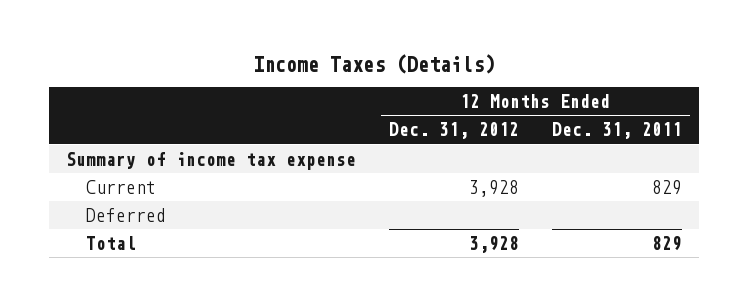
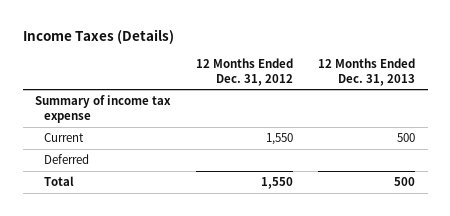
[551,122,682,140] Dec. 31, 2011 -> none
none -> [317,57,415,86] 12 Months Ended Dec. 31, 2013
[468,179,519,197] 3,928 -> [265,133,293,146] 1,550
[468,235,519,253] 3,928 -> [260,177,293,190] 1,550

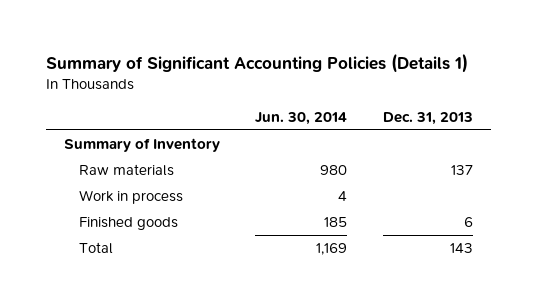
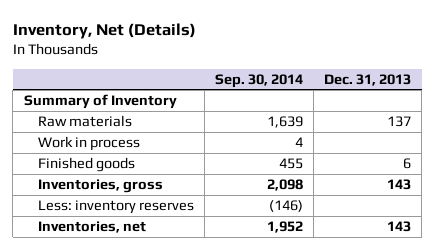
[45,52,468,73] Summary of Significant Accounting Policies (Details 1) -> [12,23,196,40] Inventory, Net (Details)
[255,111,348,125] Jun. 30, 2014 -> none
none -> [215,73,304,88] Sep. 30, 2014
[79,242,114,255] Total -> [37,179,163,194] Inventories, gross
none -> [37,200,194,215] Less: inventory reserves
none -> [37,221,146,234] Inventories, net

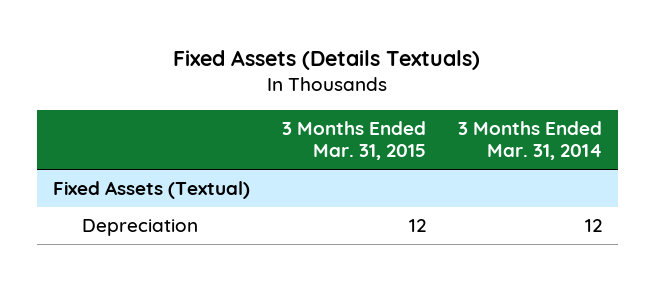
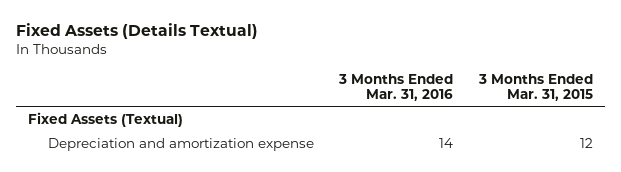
[173,49,481,70] Fixed Assets (Details Textuals) -> [15,23,258,40] Fixed Assets (Details Textual)
[458,121,603,161] 3 Months Ended Mar. 31, 2014 -> none
none -> [338,74,454,102] 3 Months Ended Mar. 31, 2016
[81,218,198,236] Depreciation -> [47,138,314,152] Depreciation and amortization expense

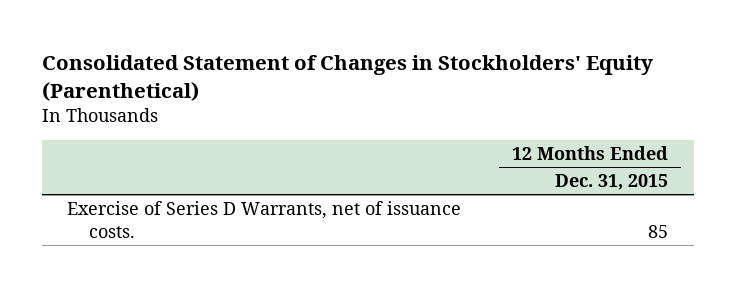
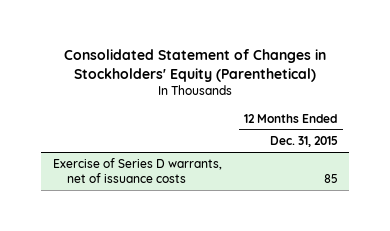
[67,201,462,238] Exercise of Series D Warrants, net of issuance costs. -> [52,158,222,183] Exercise of Series D warrants, net of issuance costs

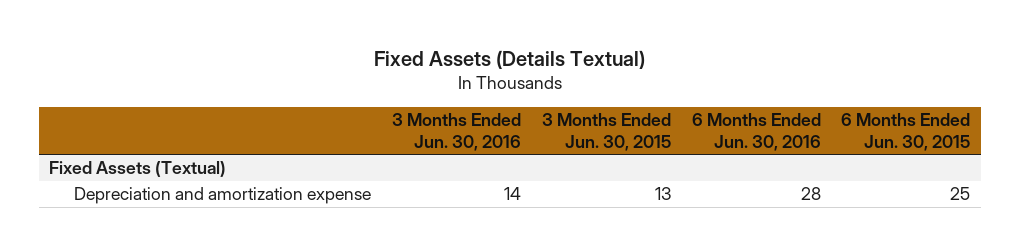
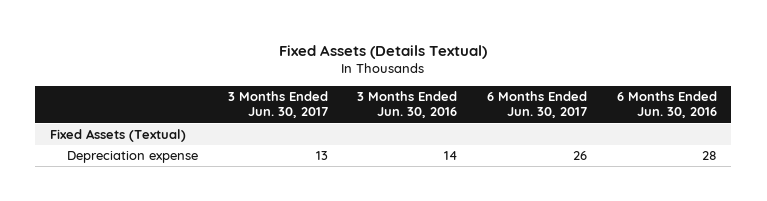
[541,113,671,151] 3 Months Ended Jun. 30, 2015 -> none
[841,113,971,151] 6 Months Ended Jun. 30, 2015 -> none
none -> [227,91,328,119] 3 Months Ended Jun. 30, 2017
none -> [486,91,587,119] 6 Months Ended Jun. 30, 2017
[74,187,372,205] Depreciation and amortization expense -> [67,151,199,164] Depreciation expense

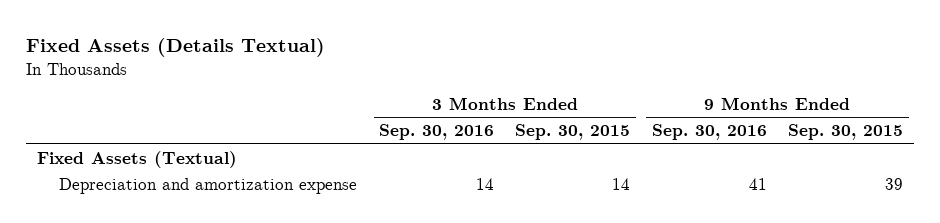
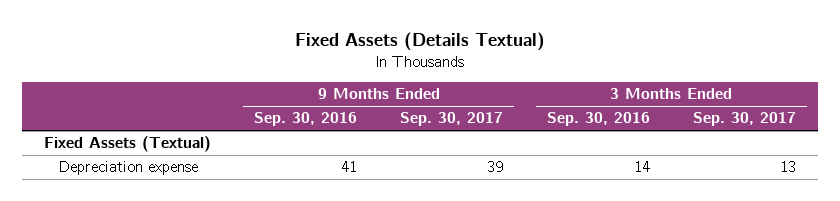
[515,124,631,141] Sep. 30, 2015 -> none
[788,124,904,141] Sep. 30, 2015 -> none
none -> [400,112,504,127] Sep. 30, 2017
none -> [692,112,796,127] Sep. 30, 2017
[59,177,358,194] Depreciation and amortization expense -> [58,161,199,176] Depreciation expense

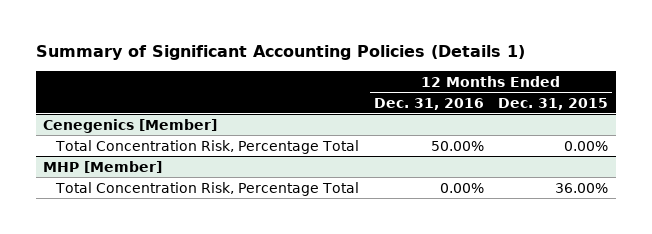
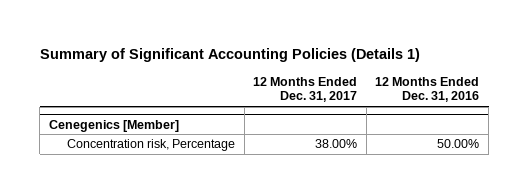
[498,97,609,110] Dec. 31, 2015 -> none
none -> [253,76,358,103] 12 Months Ended Dec. 31, 2017
[43,160,163,173] MHP [Member] -> none
[54,181,359,196] Total Concentration Risk, Percentage Total -> none
[54,139,359,154] Total Concentration Risk, Percentage Total -> [67,139,236,152] Concentration risk, Percentage

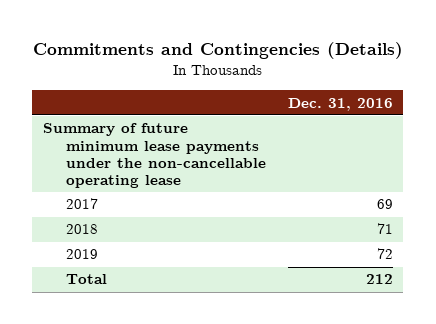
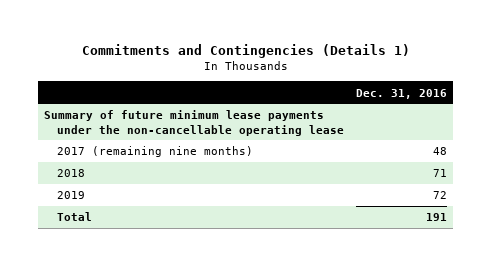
[32,42,403,60] Commitments and Contingencies (Details) -> [81,44,410,59] Commitments and Contingencies (Details 1)
[66,198,99,210] 2017 -> [57,146,254,158] 2017 (remaining nine months)
[376,199,393,210] 69 -> [433,147,448,156] 48
[365,274,393,285] 212 -> [426,213,448,222] 191

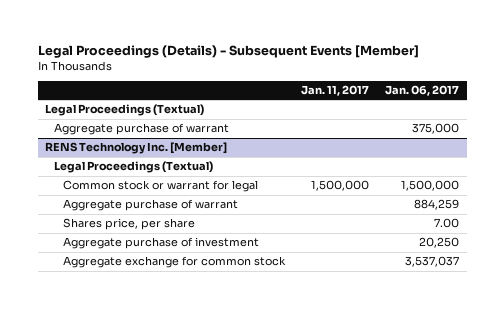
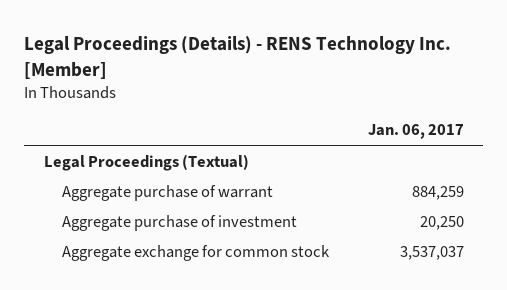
[37,44,419,58] Legal Proceedings (Details) - Subsequent Events [Member] -> [24,36,452,79] Legal Proceedings (Details) - RENS Technology Inc. [Member]
[301,84,370,96] Jan. 11, 2017 -> none
[54,123,230,136] Aggregate purchase of warrant -> none
[45,142,228,155] RENS Technology Inc. [Member] -> none
[54,161,214,174] Legal Proceedings (Textual) -> none
[63,180,259,193] Common stock or warrant for legal -> none
[63,218,196,231] Shares price, per share -> none

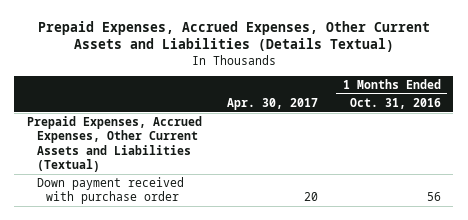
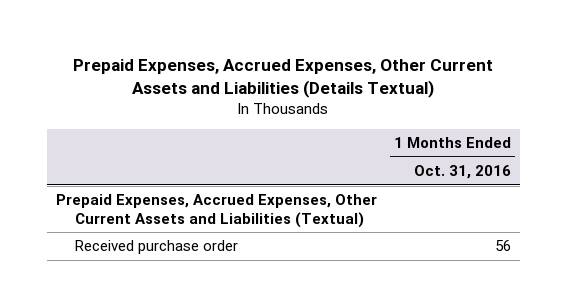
[226,97,318,110] Apr. 30, 2017 -> none
[36,176,184,205] Down payment received with purchase order -> [75,240,239,255] Received purchase order

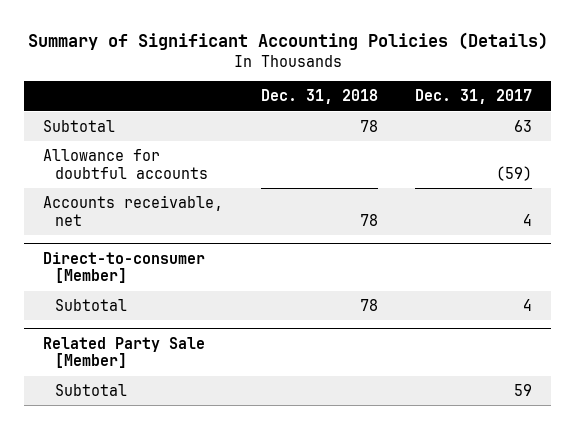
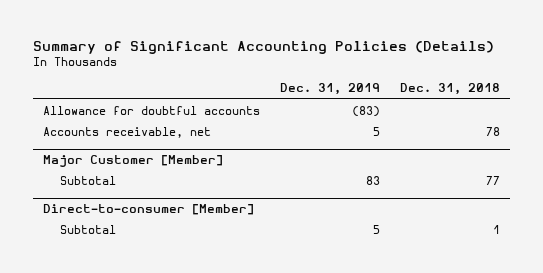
[415,89,533,105] Dec. 31, 2017 -> none
none -> [279,83,380,96] Dec. 31, 2019
[42,119,115,132] Subtotal -> none
none -> [42,155,223,168] Major Customer [Member]
none -> [59,175,116,185] Subtotal
[42,336,205,369] Related Party Sale [Member] -> none
[54,383,127,396] Subtotal -> none
[359,298,378,311] 78 -> [492,224,500,234] 1

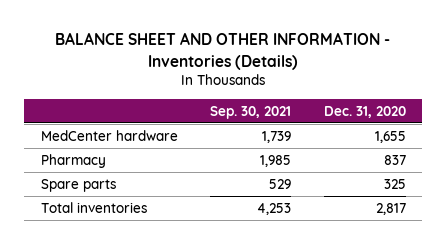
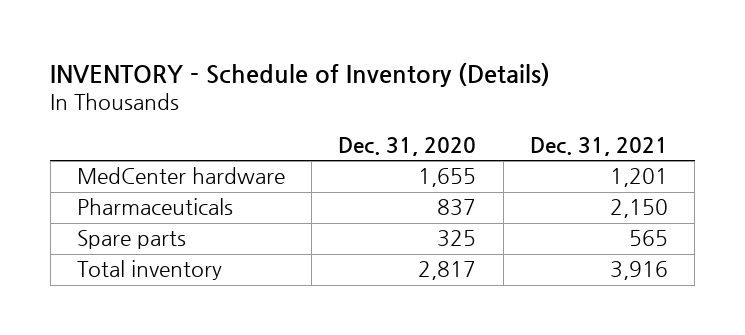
[55,32,391,70] BALANCE SHEET AND OTHER INFORMATION - Inventories (Details) -> [50,62,551,87] INVENTORY - Schedule of Inventory (Details)
[210,105,292,119] Sep. 30, 2021 -> none
none -> [529,137,668,157] Dec. 31, 2021
[40,153,106,168] Pharmacy -> [77,198,234,216] Pharmaceuticals
[40,201,147,213] Total inventories -> [77,260,223,281] Total inventory

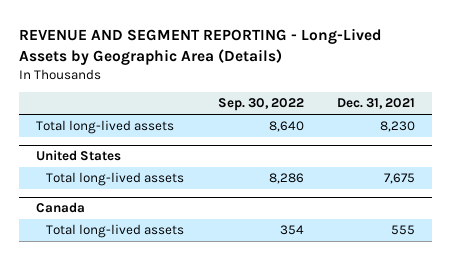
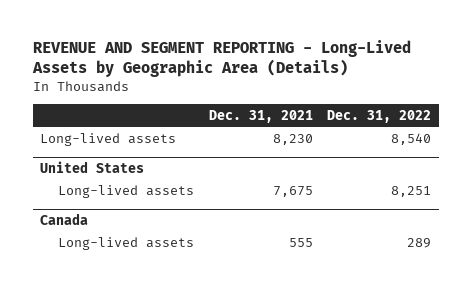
[217,98,304,112] Sep. 30, 2022 -> none
none -> [327,109,432,123] Dec. 31, 2022
[36,120,175,135] Total long-lived assets -> [40,132,177,146] Long-lived assets
[45,172,184,187] Total long-lived assets -> [58,184,195,198] Long-lived assets
[45,224,184,239] Total long-lived assets -> [58,236,195,250] Long-lived assets

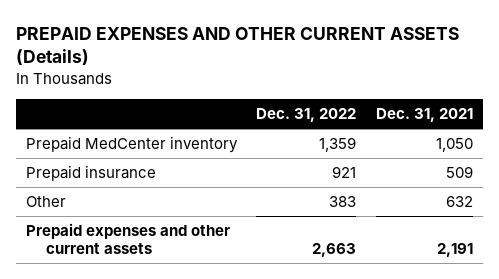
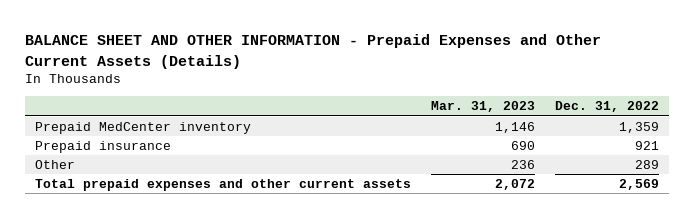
[15,26,459,66] PREPAID EXPENSES AND OTHER CURRENT ASSETS (Details) -> [25,34,602,69] BALANCE SHEET AND OTHER INFORMATION - Prepaid Expenses and Other Current Assets (Details)
[376,108,474,123] Dec. 31, 2021 -> none
none -> [431,101,536,113] Mar. 31, 2023
[329,196,357,208] 383 -> [635,159,660,169] 289
[25,223,230,254] Prepaid expenses and other current assets -> [35,178,412,191] Total prepaid expenses and other current assets
[312,242,357,257] 2,663 -> [619,178,660,190] 2,569

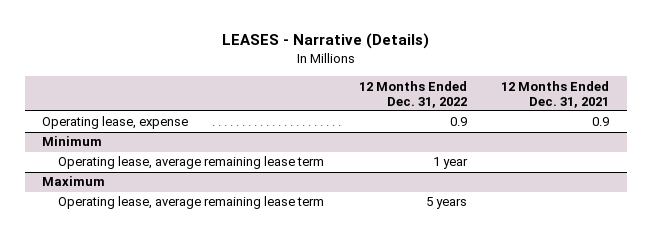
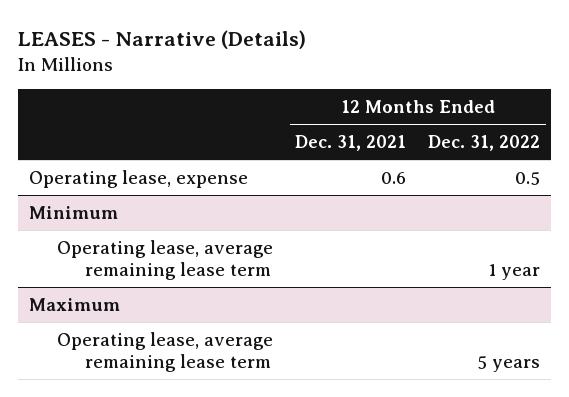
[449,117,467,127] 0.9 -> [515,171,541,185] 0.5
[592,117,610,127] 0.9 -> [381,171,407,184] 0.6

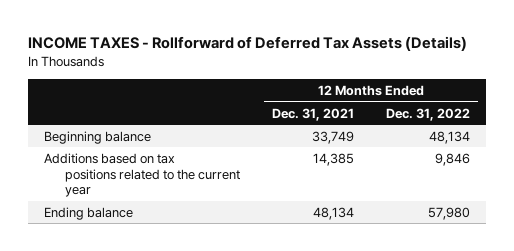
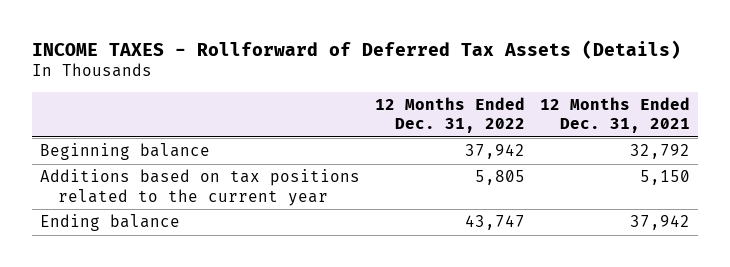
[311,130,354,144] 33,749 -> [630,144,691,160] 32,792
[429,130,471,144] 48,134 -> [465,144,526,160] 37,942
[312,152,354,166] 14,385 -> [640,170,691,186] 5,150
[435,152,471,166] 9,846 -> [475,170,526,186] 5,805
[312,206,354,220] 48,134 -> [630,215,691,231] 37,942
[428,206,471,220] 57,980 -> [465,215,526,231] 43,747

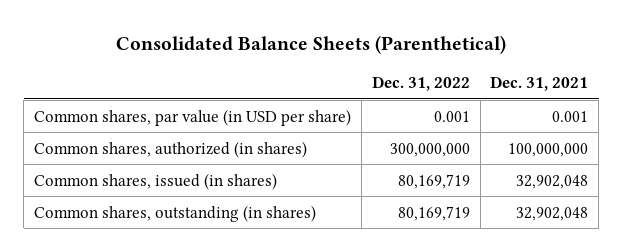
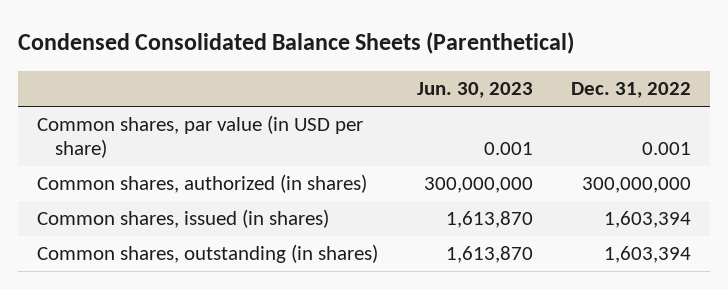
[116,34,507,54] Consolidated Balance Sheets (Parenthetical) -> [18,32,575,55] Condensed Consolidated Balance Sheets (Parenthetical)
[490,76,589,92] Dec. 31, 2021 -> none
none -> [416,82,533,99] Jun. 30, 2023
[397,173,470,189] 80,169,719 -> [604,211,692,229] 1,603,394
[397,205,470,221] 80,169,719 -> [604,246,692,264] 1,603,394

